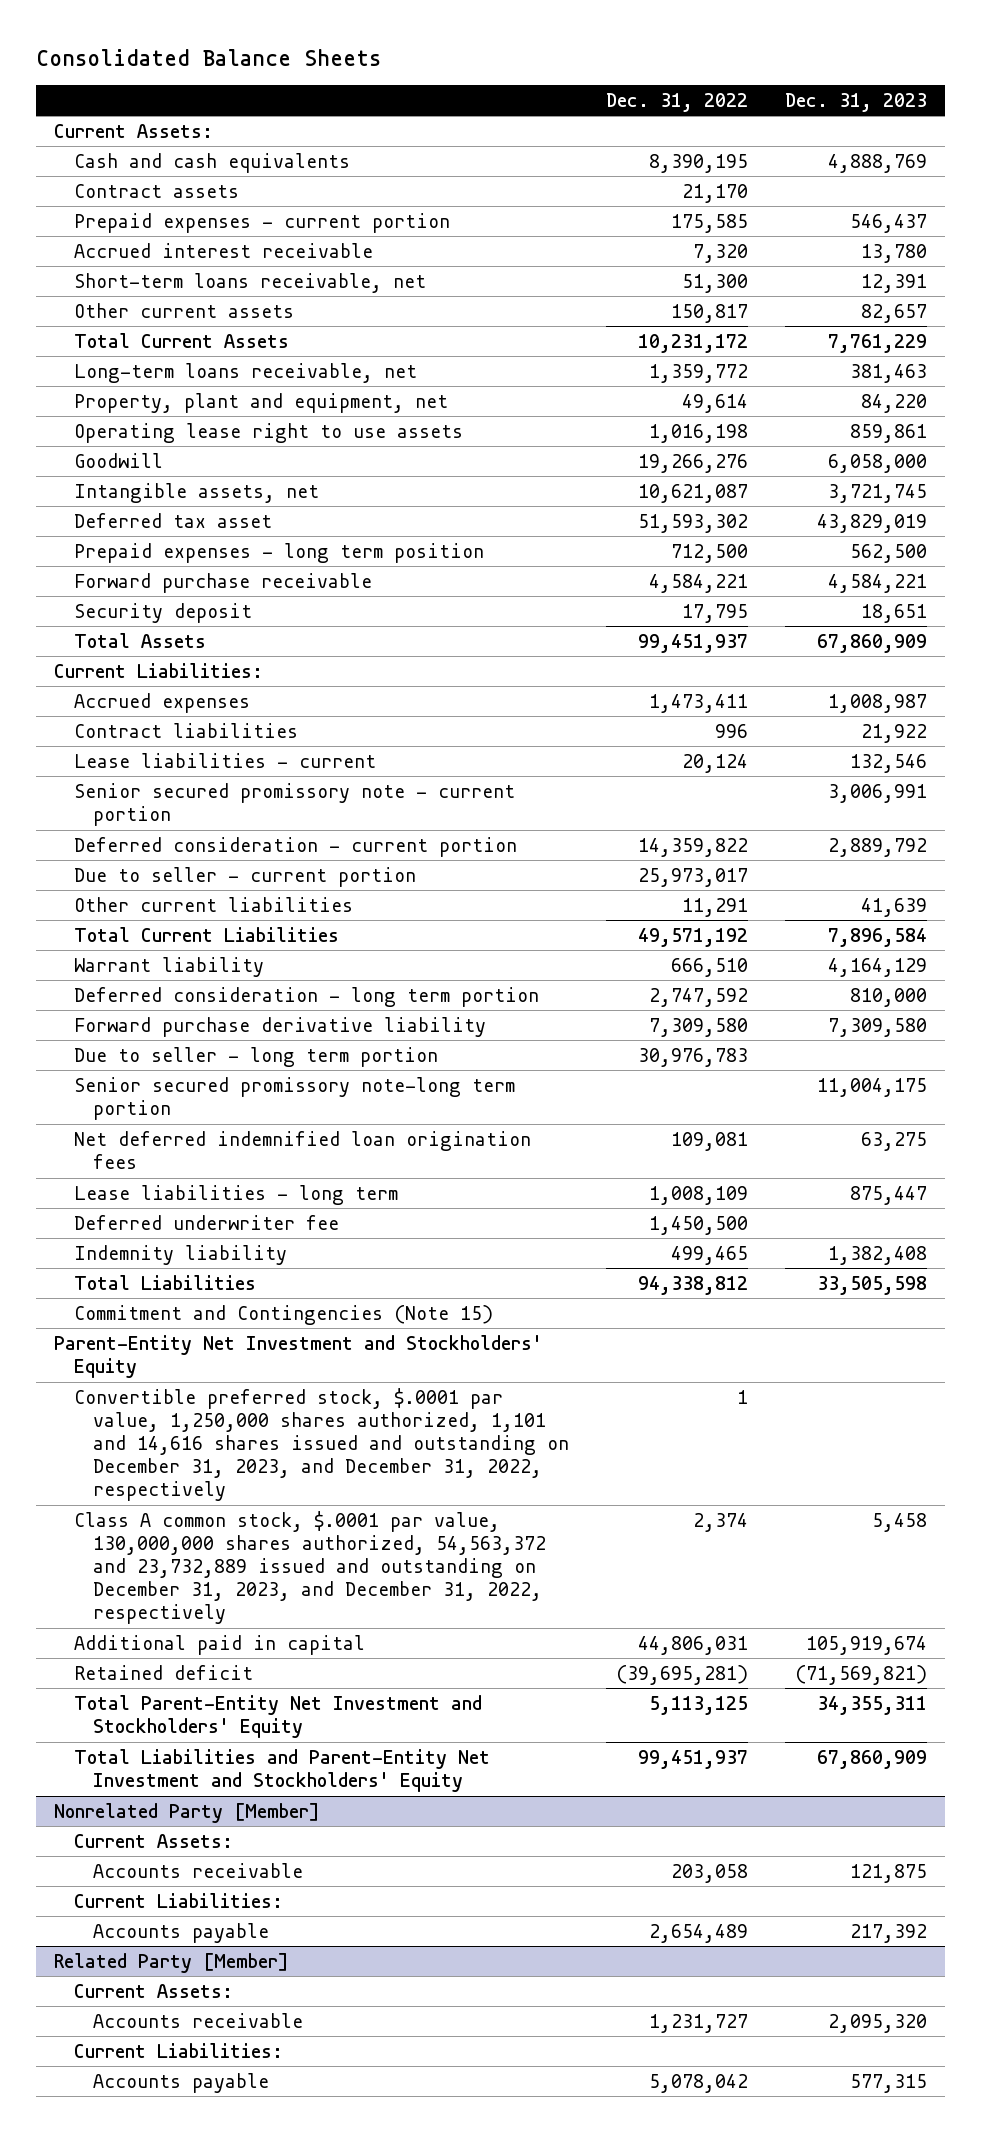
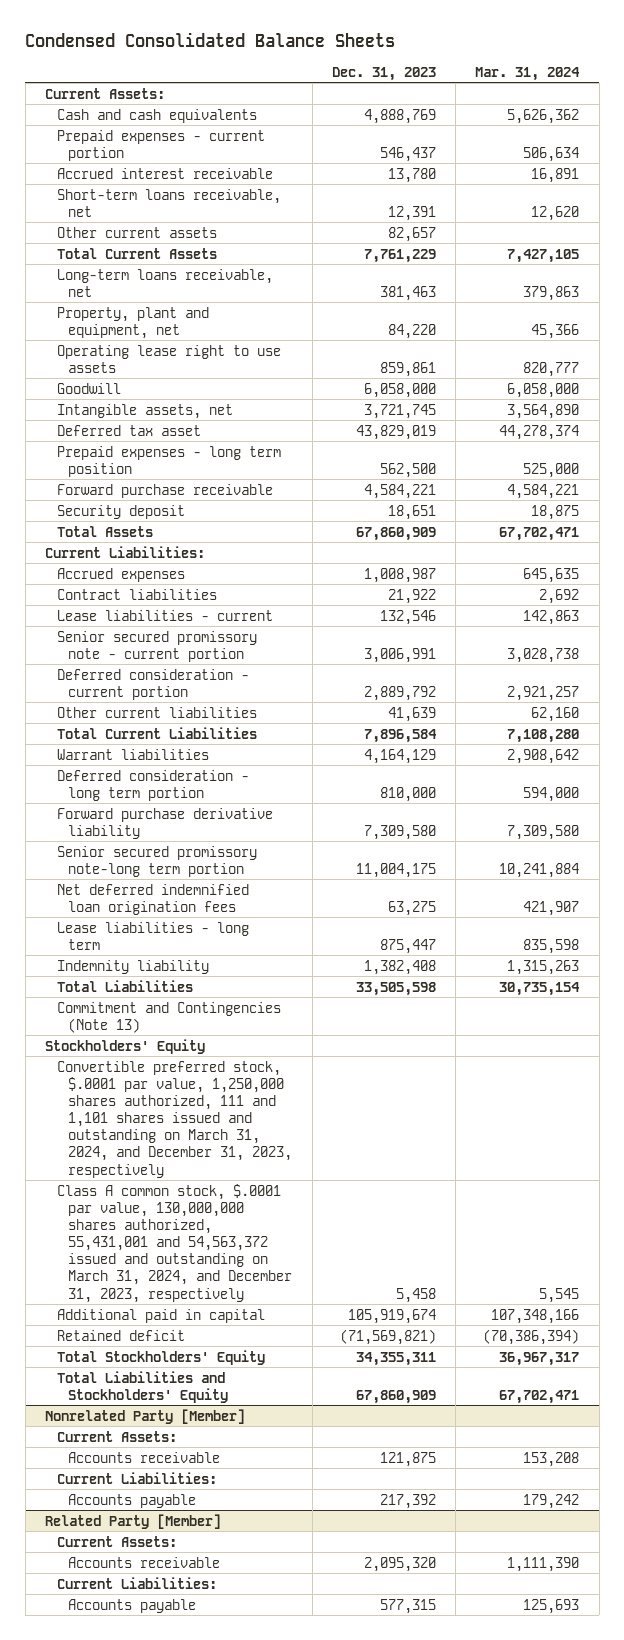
[35,48,381,66] Consolidated Balance Sheets -> [25,32,396,48] Condensed Consolidated Balance Sheets
[606,92,749,112] Dec. 31, 2022 -> none
none -> [475,66,581,81] Mar. 31, 2024
[73,183,239,198] Contract assets -> none
[73,866,416,887] Due to seller - current portion -> none
[73,956,264,977] Warrant liability -> [56,748,209,760] Warrant liabilities
[73,1046,438,1067] Due to seller - long term portion -> none
[73,1214,339,1230] Deferred underwriter fee -> none
[73,1304,493,1325] Commitment and Contingencies (Note 15) -> [56,1001,281,1033] Commitment and Contingencies (Note 13)
[53,1334,542,1379] Parent-Entity Net Investment and Stockholders' Equity -> [44,1038,205,1054] Stockholders' Equity
[73,1387,570,1502] Convertible preferred stock, $.0001 par value, 1,250,000 shares authorized, 1,101 and 14,616 shares issued and outstanding on December 31, 2023, and December 31, 2022, respectively -> [56,1060,293,1178] Convertible preferred stock, $.0001 par value, 1,250,000 shares authorized, 111 and 1,101 shares issued and outstanding on March 31, 2024, and December 31, 2023, respectively
[73,1510,547,1625] Class A common stock, $.0001 par value, 130,000,000 shares authorized, 54,563,372 and 23,732,889 issued and outstanding on December 31, 2023, and December 31, 2022, respectively -> [56,1183,293,1303] Class A common stock, $.0001 par value, 130,000,000 shares authorized, 55,431,001 and 54,563,372 issued and outstanding on March 31, 2024, and December 31, 2023, respectively
[73,1694,482,1739] Total Parent-Entity Net Investment and Stockholders' Equity -> [56,1349,265,1365] Total Stockholders' Equity
[73,1748,490,1793] Total Liabilities and Parent-Entity Net Investment and Stockholders' Equity -> [56,1370,229,1403] Total Liabilities and Stockholders' Equity

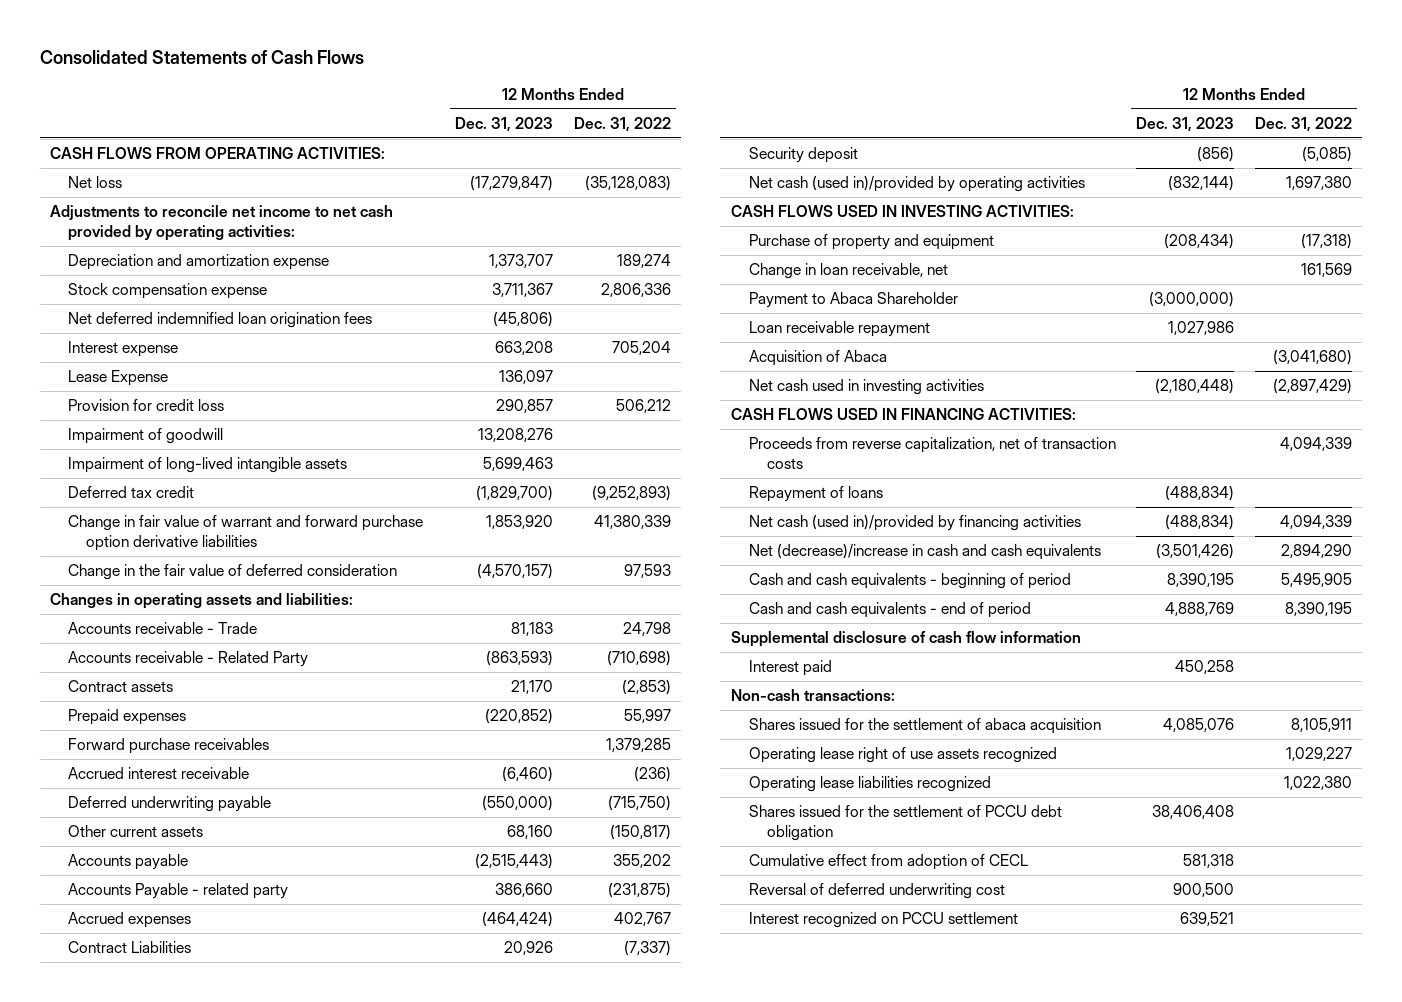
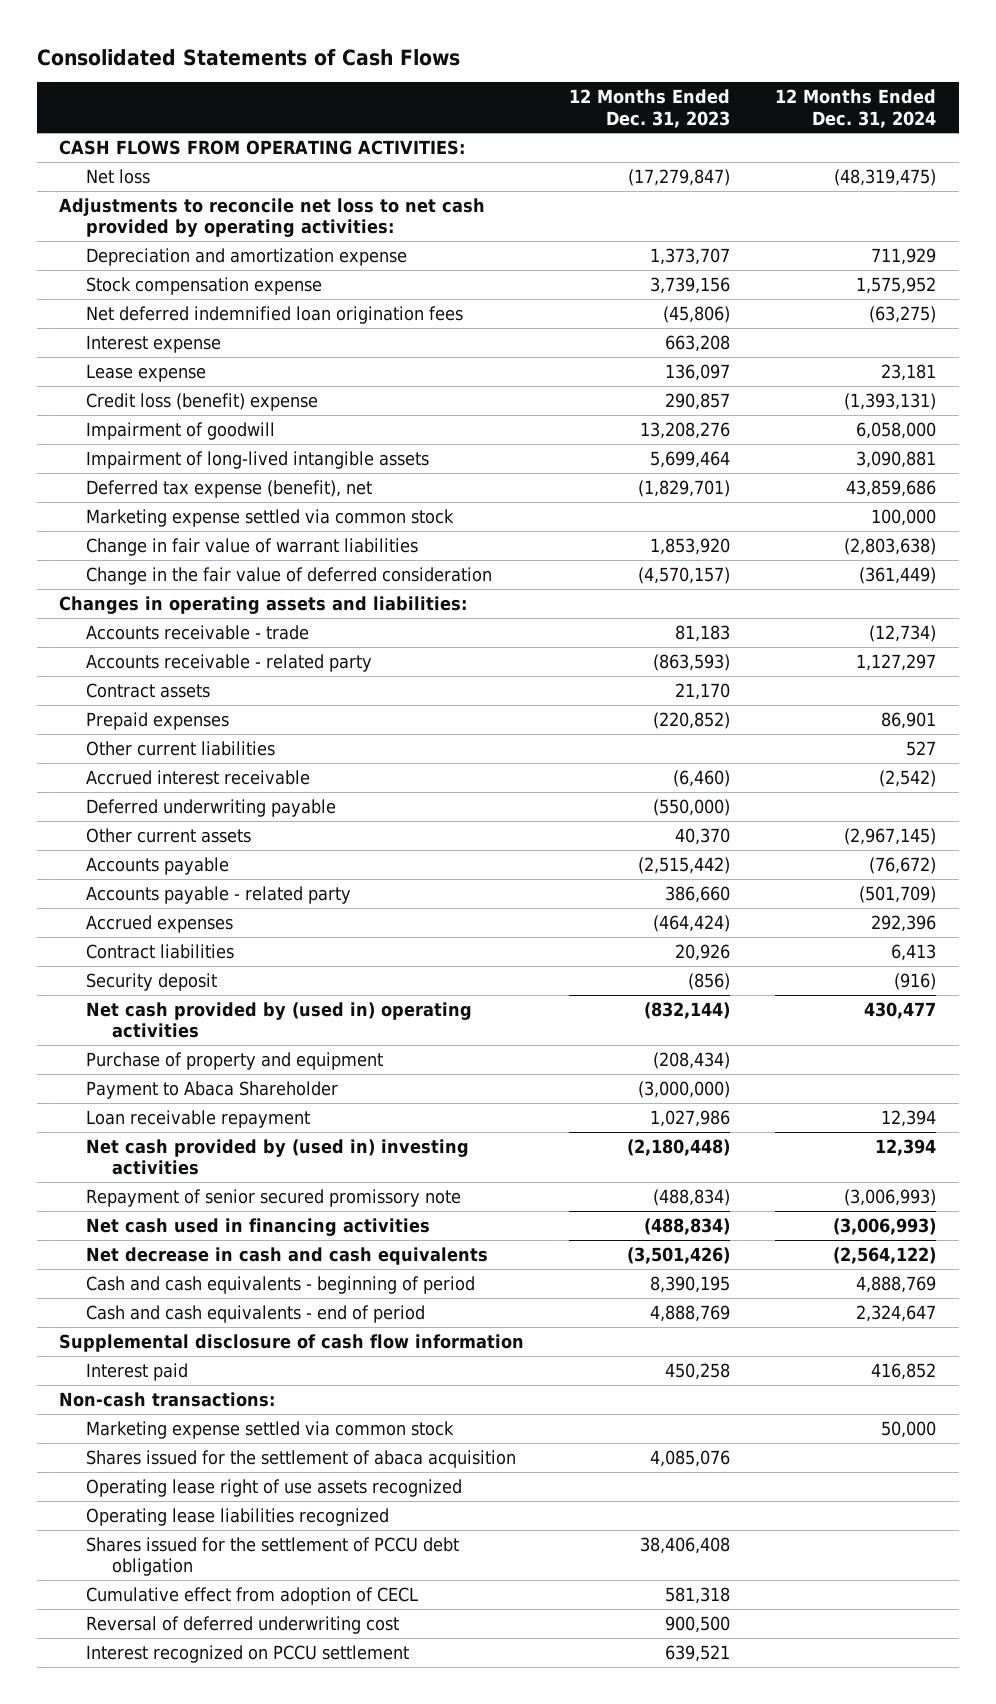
[573,117,671,133] Dec. 31, 2022 -> none
none -> [775,89,937,128] 12 Months Ended Dec. 31, 2024
[49,205,393,242] Adjustments to reconcile net income to net cash provided by operating activities: -> [59,197,486,238] Adjustments to reconcile net loss to net cash provided by operating activities:
[492,283,554,298] 3,711,367 -> [650,276,731,294] 3,739,156
[67,370,168,387] Lease Expense -> [85,363,206,382] Lease expense
[67,399,224,412] Provision for credit loss -> [85,392,318,411] Credit loss (benefit) expense
[67,486,194,499] Deferred tax credit -> none
[483,457,554,472] 5,699,463 -> [650,450,731,468] 5,699,464
none -> [85,479,372,498] Deferred tax expense (benefit), net
none -> [85,508,454,527] Marketing expense settled via common stock
[67,515,423,552] Change in fair value of warrant and forward purchase option derivative liabilities -> [85,537,418,556] Change in fair value of warrant liabilities
[67,622,257,635] Accounts receivable - Trade -> [85,624,309,640] Accounts receivable - trade
[67,651,308,668] Accounts receivable - Related Party -> [85,653,372,672] Accounts receivable - related party
[67,738,269,755] Forward purchase receivables -> none
none -> [85,740,275,756] Other current liabilities
[507,825,554,840] 68,160 -> [675,827,731,845] 40,370
[475,854,554,870] (2,515,443) -> [638,856,731,874] (2,515,442)
[67,883,288,900] Accounts Payable - related party -> [85,885,351,904] Accounts payable - related party
[67,941,191,954] Contract Liabilities -> [85,943,234,959] Contract liabilities
[730,205,1074,218] CASH FLOWS USED IN INVESTING ACTIVITIES: -> none
[748,176,1085,193] Net cash (used in)/provided by operating activities -> [85,1001,472,1039] Net cash provided by (used in) operating activities
[748,263,948,280] Change in loan receivable, net -> none
[748,350,887,367] Acquisition of Abaca -> none
[730,408,1076,421] CASH FLOWS USED IN FINANCING ACTIVITIES: -> none
[748,437,1116,470] Proceeds from reverse capitalization, net of transaction costs -> none
[748,379,984,396] Net cash used in investing activities -> [85,1138,469,1176] Net cash provided by (used in) investing activities
[748,486,883,503] Repayment of loans -> [85,1188,461,1207] Repayment of senior secured promissory note
[748,515,1081,532] Net cash (used in)/provided by financing activities -> [85,1217,430,1236] Net cash used in financing activities
[748,544,1101,561] Net (decrease)/increase in cash and cash equivalents -> [85,1246,488,1265] Net decrease in cash and cash equivalents
none -> [85,1420,454,1439] Marketing expense settled via common stock

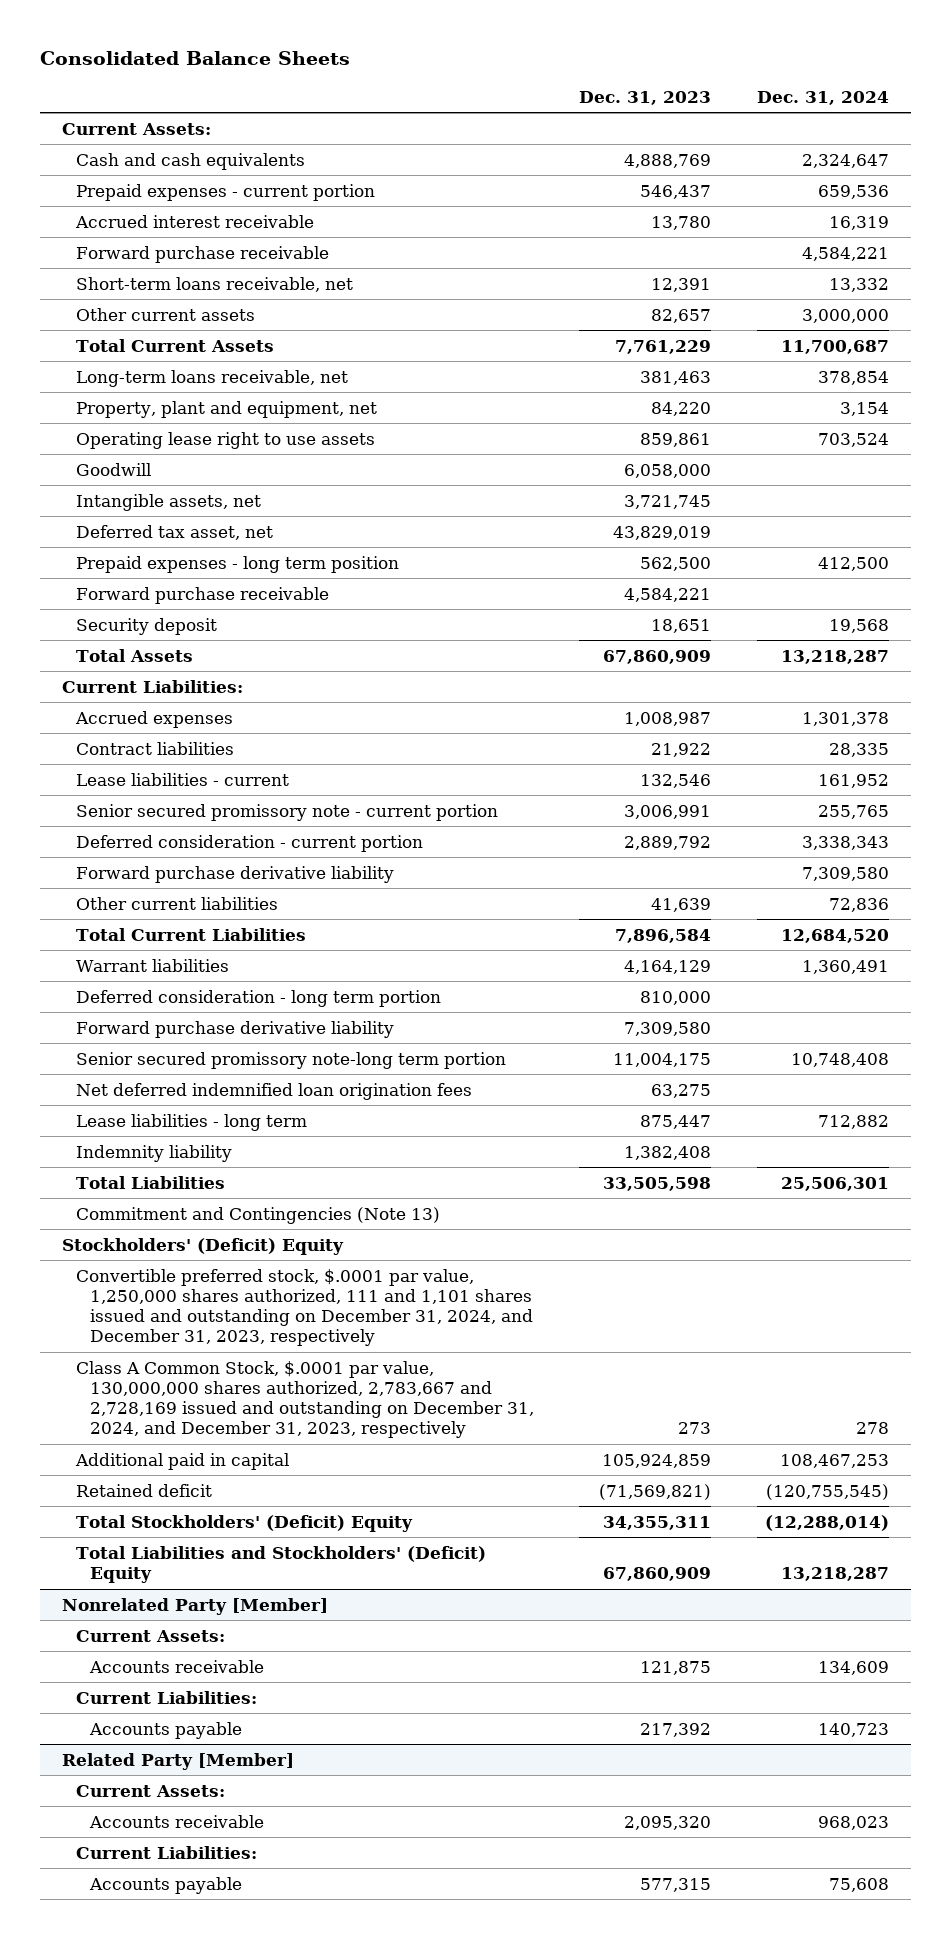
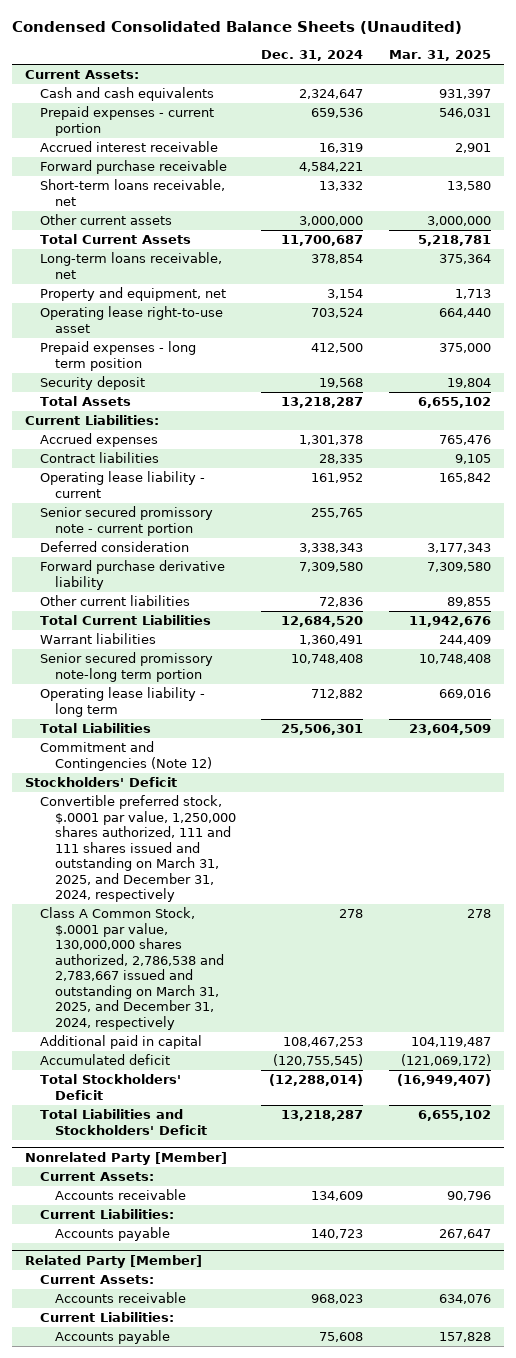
[39,50,350,65] Consolidated Balance Sheets -> [12,21,463,35] Condensed Consolidated Balance Sheets (Unaudited)
[579,90,712,105] Dec. 31, 2023 -> none
none -> [389,50,492,62] Mar. 31, 2025
[76,462,152,476] Goodwill -> none
[76,493,262,511] Intangible assets, net -> none
[76,524,274,540] Deferred tax asset, net -> none
[76,400,378,418] Property, plant and equipment, net -> [39,287,226,302] Property and equipment, net
[76,431,376,449] Operating lease right to use assets -> [39,306,223,333] Operating lease right-to-use asset
[76,586,330,604] Forward purchase receivable -> none
[76,772,290,786] Lease liabilities - current -> [39,471,205,498] Operating lease liability - current
[76,834,424,852] Deferred consideration - current portion -> [39,541,189,553] Deferred consideration
[76,989,442,1007] Deferred consideration - long term portion -> none
[76,1020,395,1038] Forward purchase derivative liability -> none
[76,1082,473,1100] Net deferred indemnified loan origination fees -> none
[76,1144,233,1162] Indemnity liability -> none
[76,1113,308,1131] Lease liabilities - long term -> [39,687,205,717] Operating lease liability - long term
[76,1206,441,1224] Commitment and Contingencies (Note 13) -> [39,741,212,771] Commitment and Contingencies (Note 12)
[62,1237,345,1255] Stockholders' (Deficit) Equity -> [24,777,177,788] Stockholders' Deficit
[76,1268,533,1347] Convertible preferred stock, $.0001 par value, 1,250,000 shares authorized, 111 and 1,101 shares issued and outstanding on December 31, 2024, and December 31, 2023, respectively -> [39,795,236,903] Convertible preferred stock, $.0001 par value, 1,250,000 shares authorized, 111 and 111 shares issued and outstanding on March 31, 2025, and December 31, 2024, respectively
[76,1360,534,1439] Class A Common Stock, $.0001 par value, 130,000,000 shares authorized, 2,783,667 and 2,728,169 issued and outstanding on December 31, 2024, and December 31, 2023, respectively -> [39,907,224,1030] Class A Common Stock, $.0001 par value, 130,000,000 shares authorized, 2,786,538 and 2,783,667 issued and outstanding on March 31, 2025, and December 31, 2024, respectively
[76,1483,213,1497] Retained deficit -> [39,1054,170,1066] Accumulated deficit
[76,1514,414,1532] Total Stockholders' (Deficit) Equity -> [39,1074,181,1100] Total Stockholders' Deficit
[76,1545,487,1583] Total Liabilities and Stockholders' (Deficit) Equity -> [39,1109,207,1135] Total Liabilities and Stockholders' Deficit

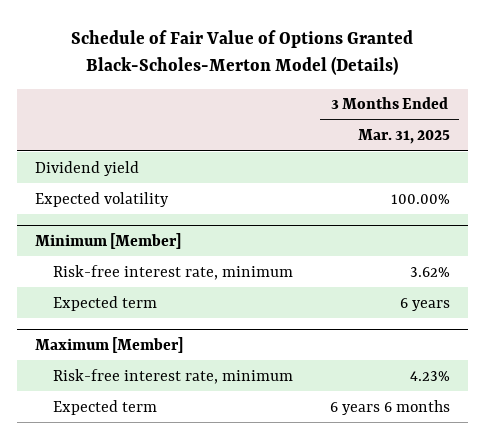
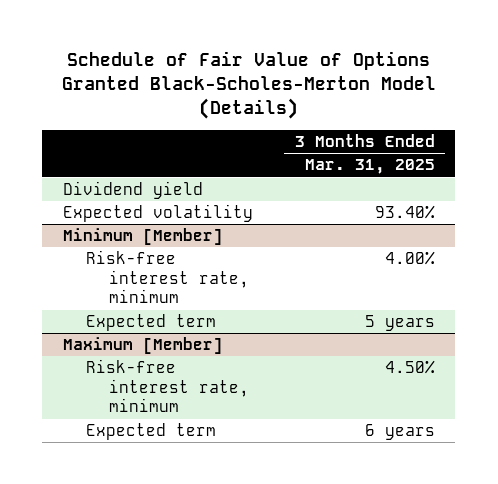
[390,193,450,204] 100.00% -> [374,205,435,220] 93.40%
[409,266,450,277] 3.62% -> [384,251,435,266] 4.00%
[399,297,450,311] 6 years -> [364,315,435,332] 5 years
[409,370,450,381] 4.23% -> [384,360,435,375] 4.50%
[329,399,450,415] 6 years 6 months -> [364,424,435,441] 6 years

